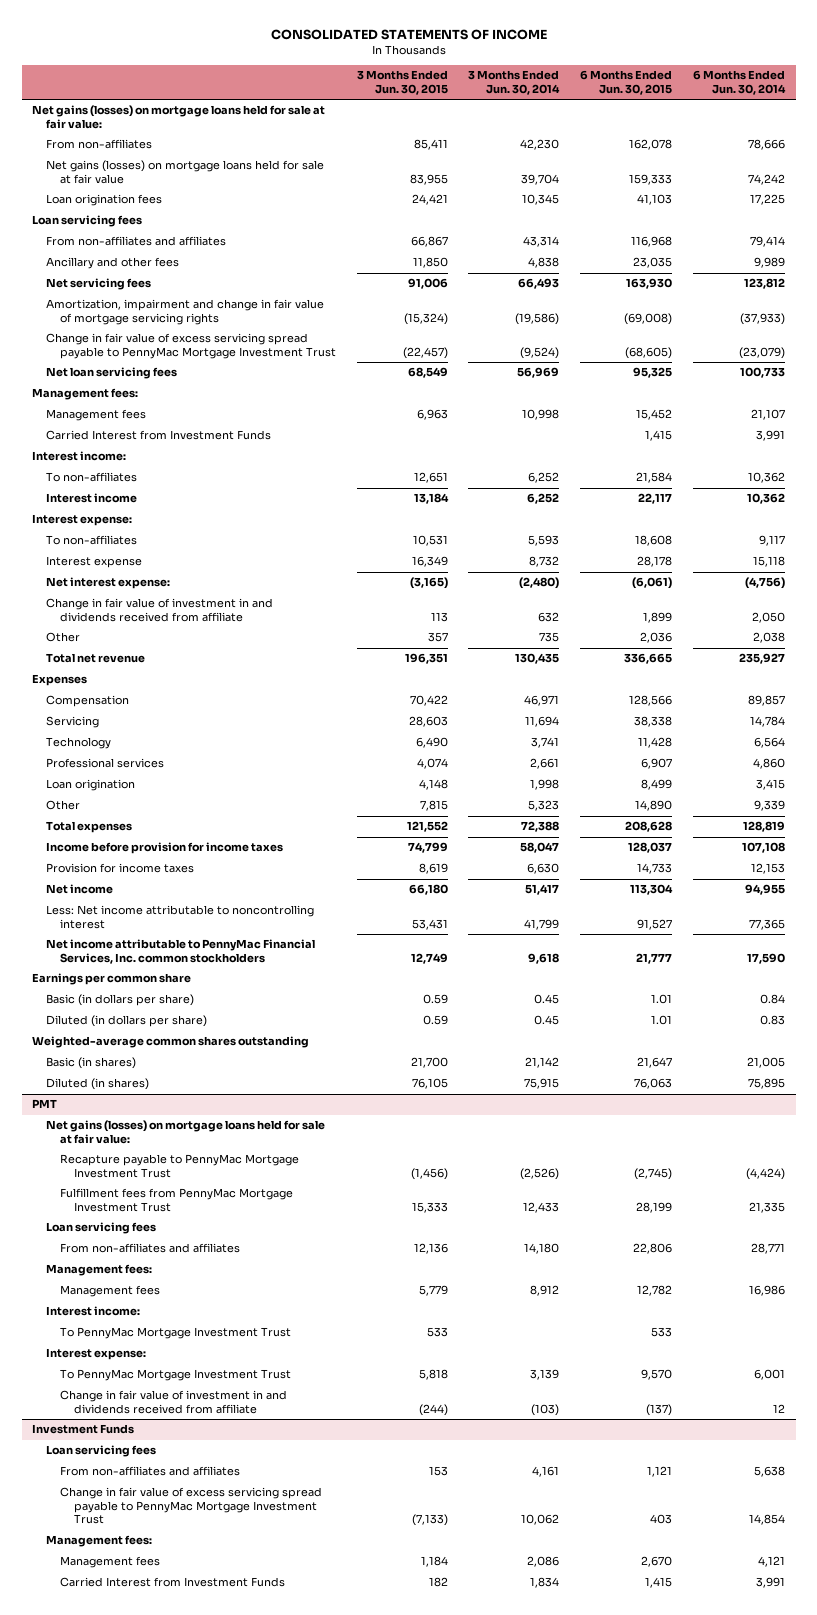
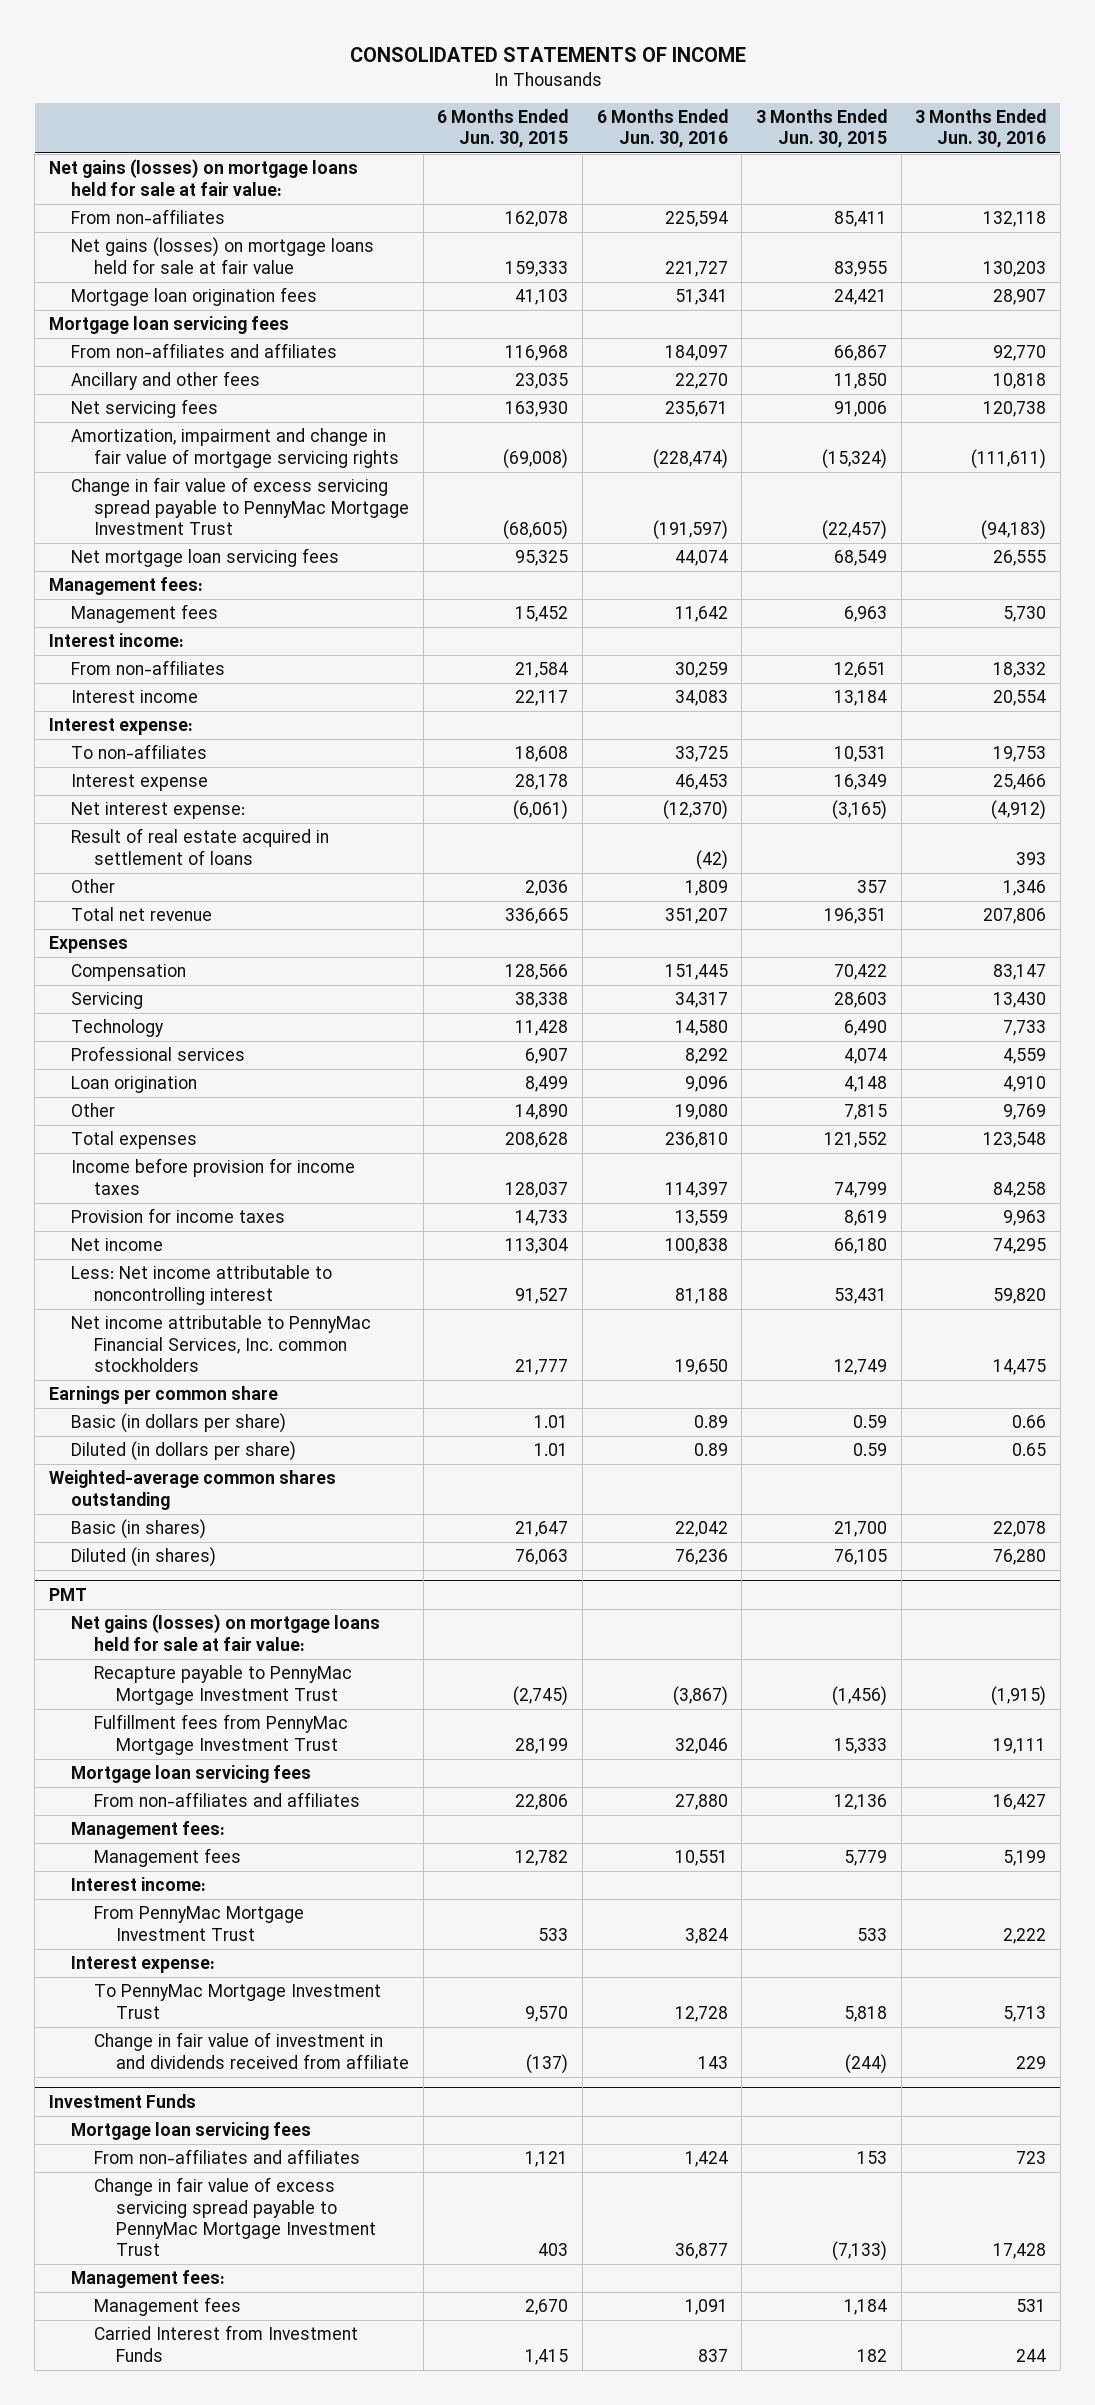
[468,70,561,95] 3 Months Ended Jun. 30, 2014 -> none
[693,70,787,95] 6 Months Ended Jun. 30, 2014 -> none
none -> [596,109,728,149] 6 Months Ended Jun. 30, 2016
none -> [915,109,1047,149] 3 Months Ended Jun. 30, 2016
[45,194,162,207] Loan origination fees -> [71,287,318,307] Mortgage loan origination fees
[32,215,143,228] Loan servicing fees -> [49,316,290,335] Mortgage loan servicing fees
[45,367,177,380] Net loan servicing fees -> [71,548,340,568] Net mortgage loan servicing fees
[45,430,271,441] Carried Interest from Investment Funds -> none
[45,472,137,483] To non-affiliates -> [71,660,226,676] From non-affiliates
[45,598,273,622] Change in fair value of investment in and dividends received from affiliate -> none
none -> [71,828,330,865] Result of real estate acquired in settlement of loans
[45,1222,156,1235] Loan servicing fees -> [71,1765,312,1784] Mortgage loan servicing fees
[59,1327,291,1340] To PennyMac Mortgage Investment Trust -> [93,1906,304,1941] From PennyMac Mortgage Investment Trust
[45,1445,156,1458] Loan servicing fees -> [71,2122,312,2141] Mortgage loan servicing fees

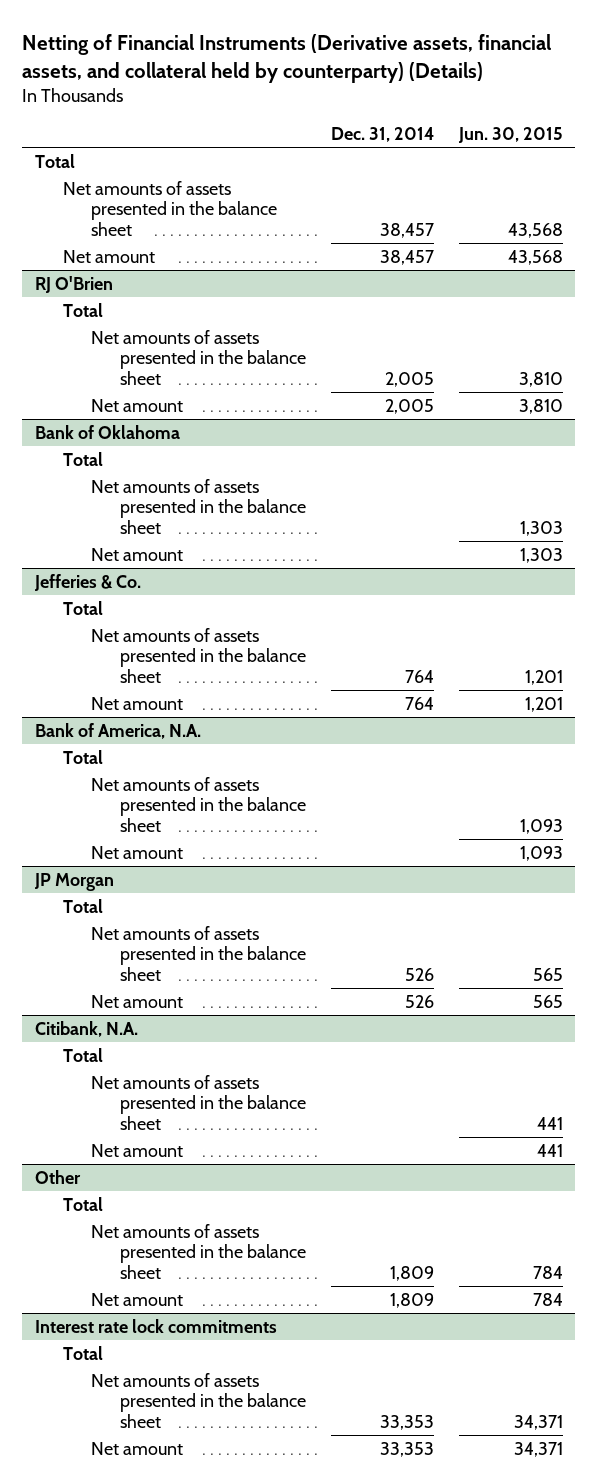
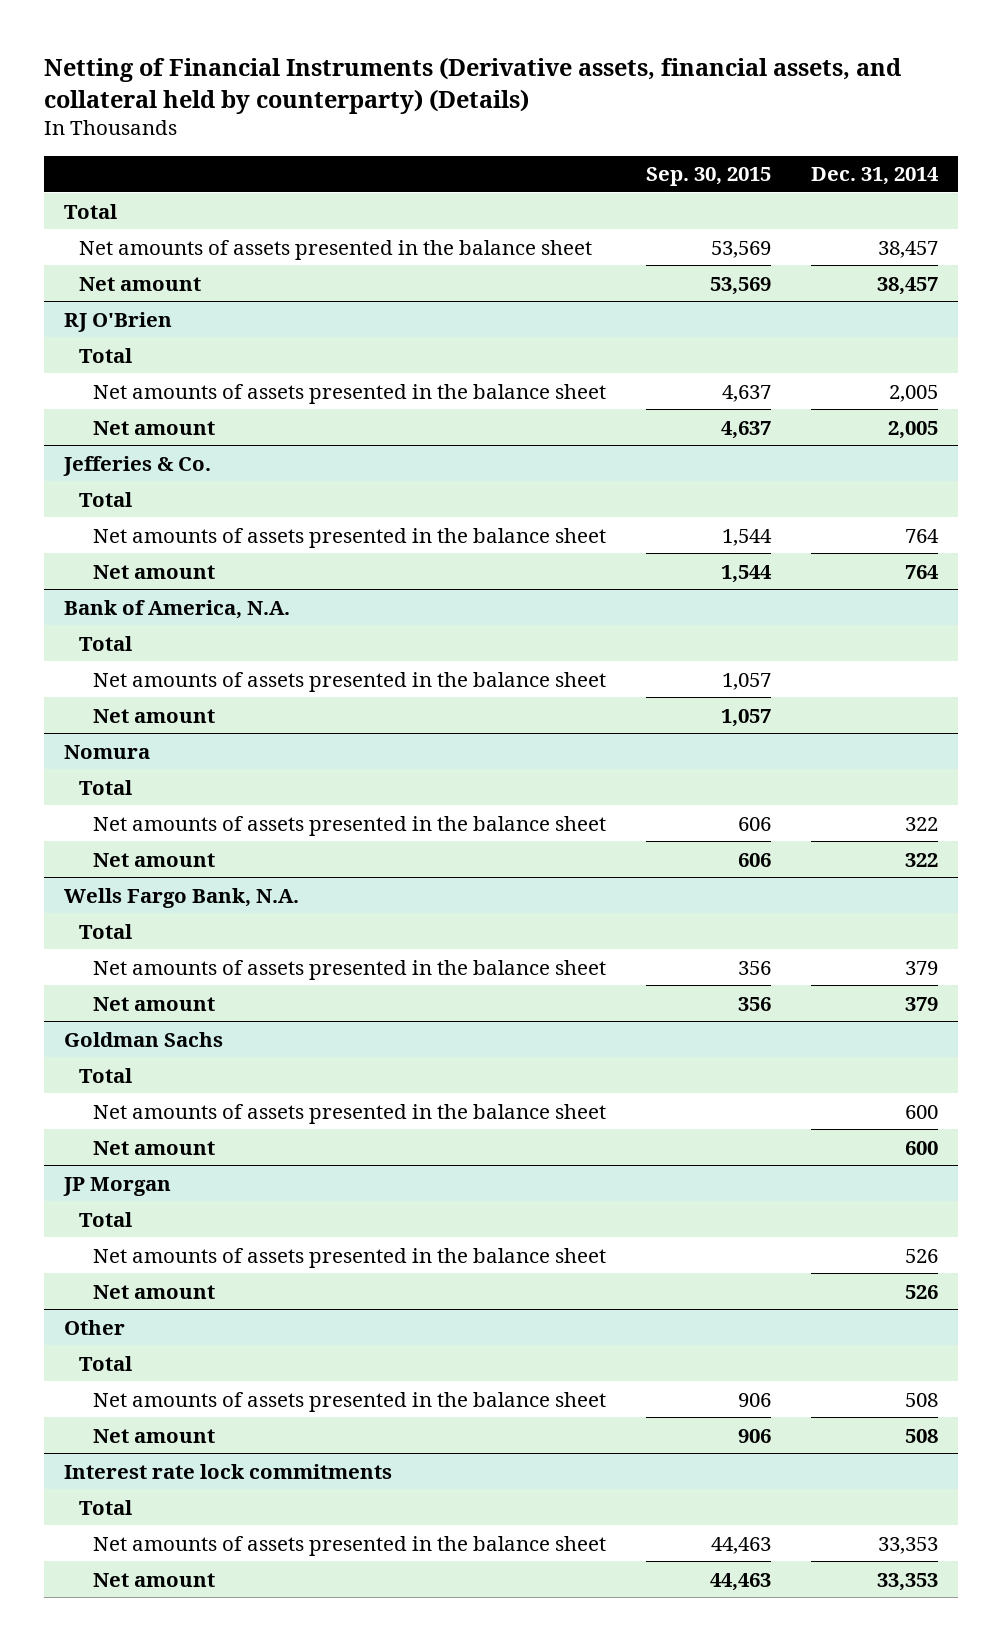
[457,126,563,143] Jun. 30, 2015 -> none
none -> [646,167,772,187] Sep. 30, 2015
[34,424,180,439] Bank of Oklahoma -> none
[63,451,104,466] Total -> none
[91,478,306,535] Net amounts of assets presented in the balance sheet -> none
[91,547,184,561] Net amount -> none
none -> [63,744,150,759] Nomura
none -> [78,779,132,795] Total
none -> [93,815,607,836] Net amounts of assets presented in the balance sheet
none -> [93,852,216,867] Net amount
none -> [63,887,299,908] Wells Fargo Bank, N.A.
none -> [78,923,132,939] Total
none -> [93,959,607,980] Net amounts of assets presented in the balance sheet
none -> [93,996,216,1011] Net amount
none -> [63,1031,223,1047] Goldman Sachs
none -> [78,1067,132,1083] Total
none -> [93,1103,607,1124] Net amounts of assets presented in the balance sheet
none -> [93,1140,216,1155] Net amount
[34,1020,138,1037] Citibank, N.A. -> none
[63,1047,104,1062] Total -> none
[91,1074,306,1131] Net amounts of assets presented in the balance sheet -> none
[91,1143,184,1157] Net amount -> none
[389,1266,434,1282] 1,809 -> [904,1392,938,1407] 508
[389,1292,434,1308] 1,809 -> [904,1428,938,1443] 508

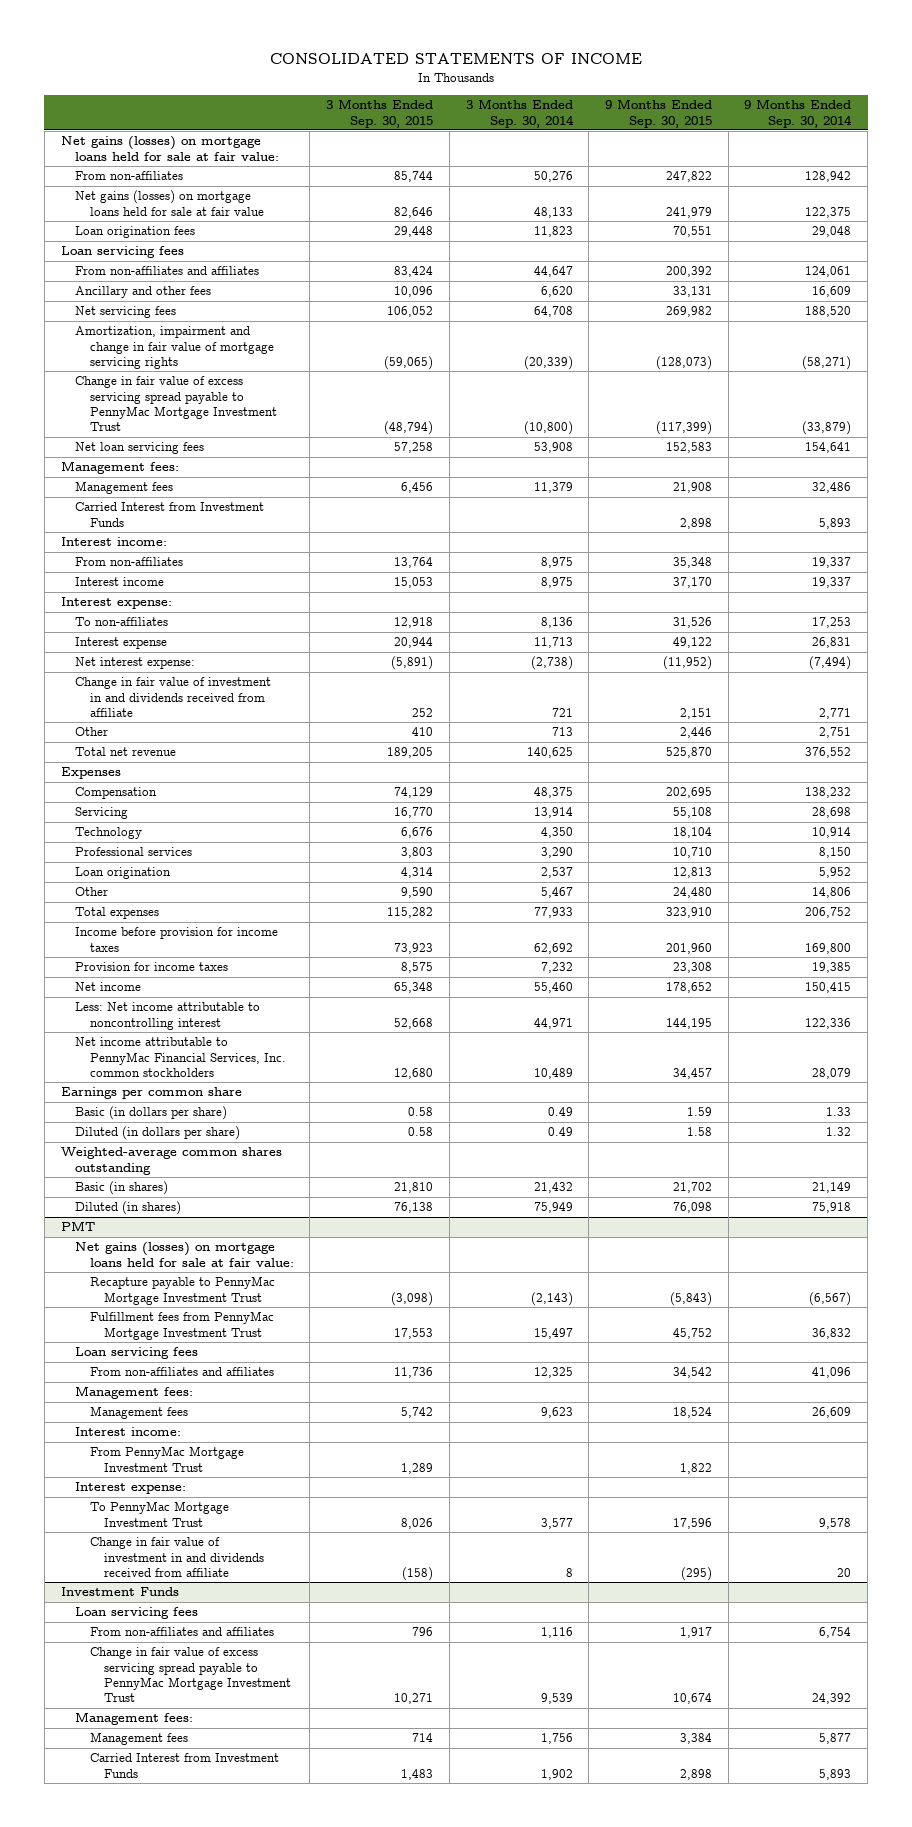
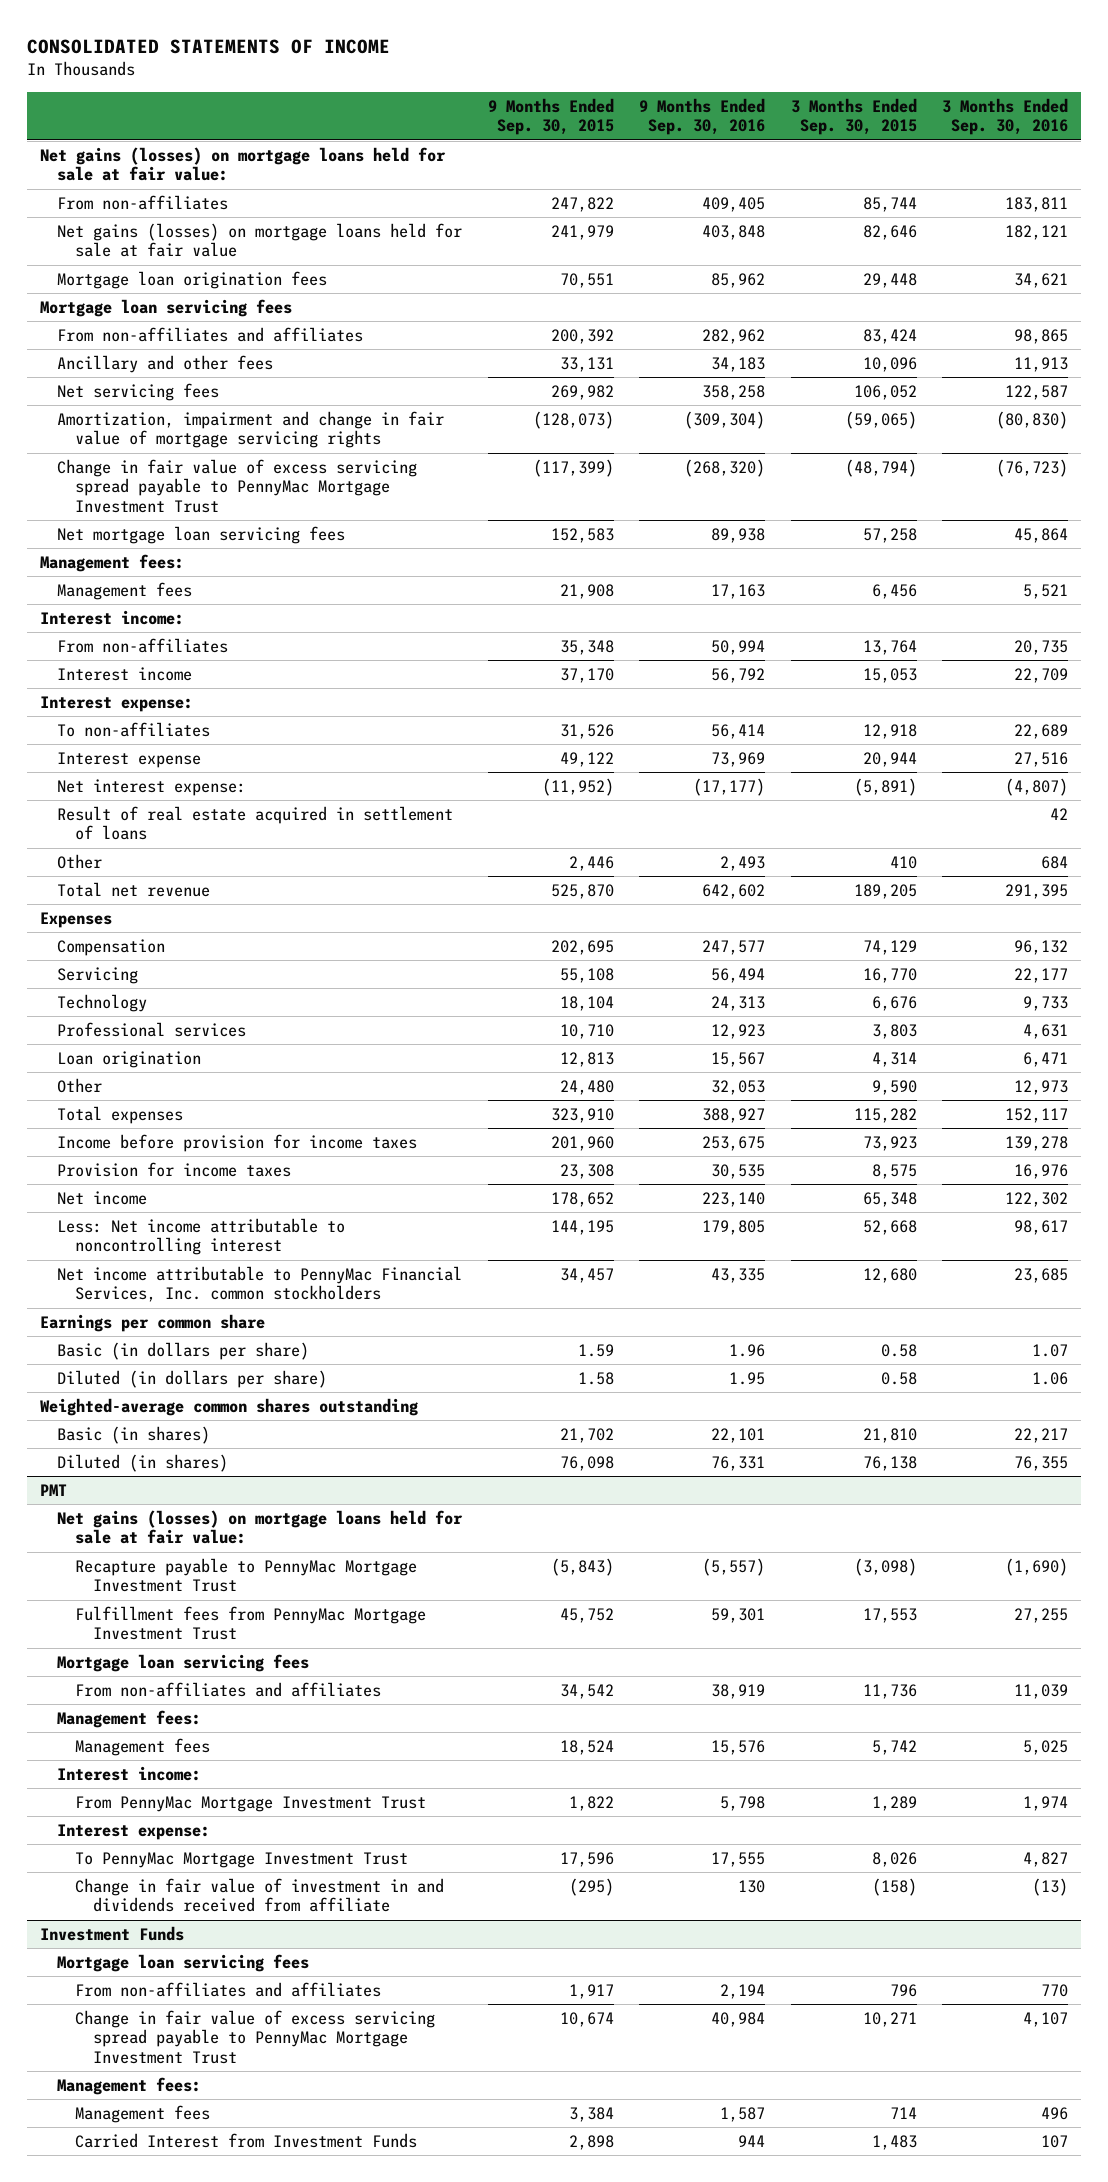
[465,99,574,128] 3 Months Ended Sep. 30, 2014 -> none
[744,99,853,128] 9 Months Ended Sep. 30, 2014 -> none
none -> [639,97,766,136] 9 Months Ended Sep. 30, 2016
none -> [941,97,1068,136] 3 Months Ended Sep. 30, 2016
[75,226,196,239] Loan origination fees -> [57,270,328,289] Mortgage loan origination fees
[60,246,184,259] Loan servicing fees -> [39,298,292,317] Mortgage loan servicing fees
[75,442,205,455] Net loan servicing fees -> [57,525,346,544] Net mortgage loan servicing fees
[75,502,265,527] Carried Interest from Investment Funds -> none
[75,677,272,717] Change in fair value of investment in and dividends received from affiliate -> none
none -> [57,805,454,841] Result of real estate acquired in settlement of loans
[75,1347,199,1360] Loan servicing fees -> [57,1653,310,1672] Mortgage loan servicing fees
[75,1607,199,1620] Loan servicing fees -> [57,1953,310,1972] Mortgage loan servicing fees

